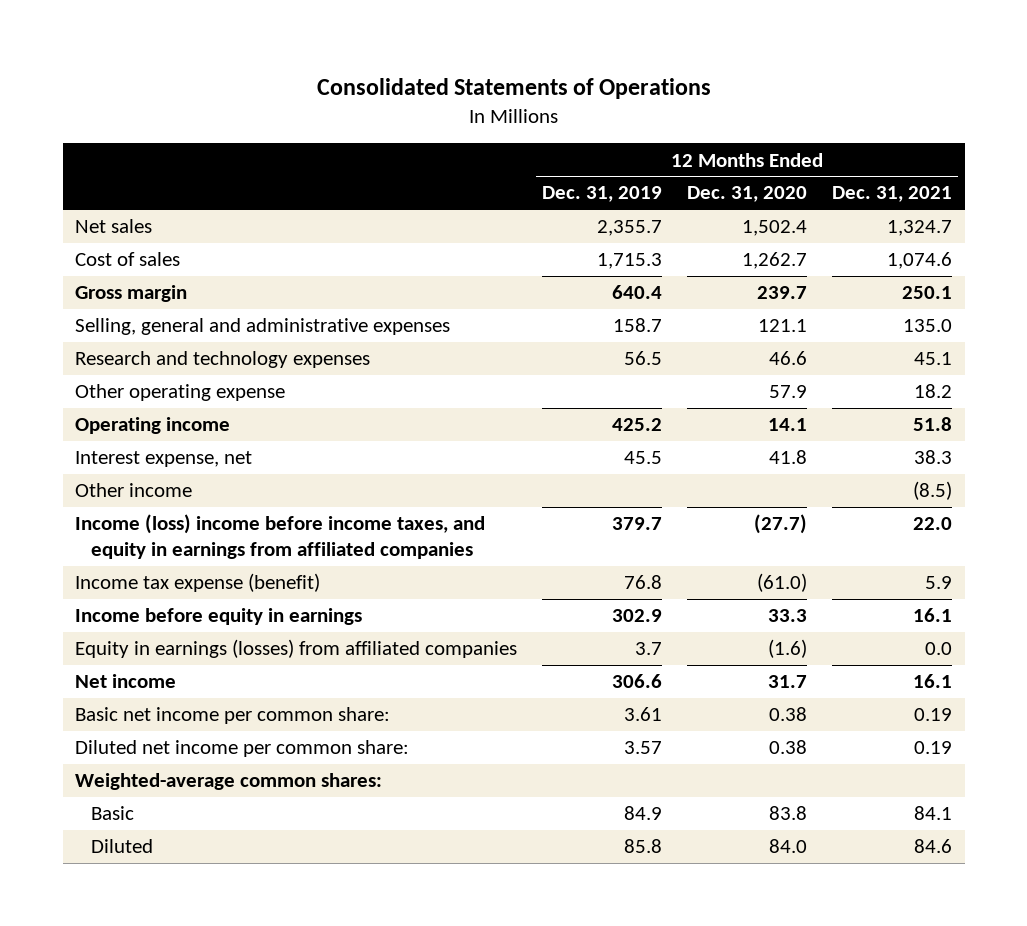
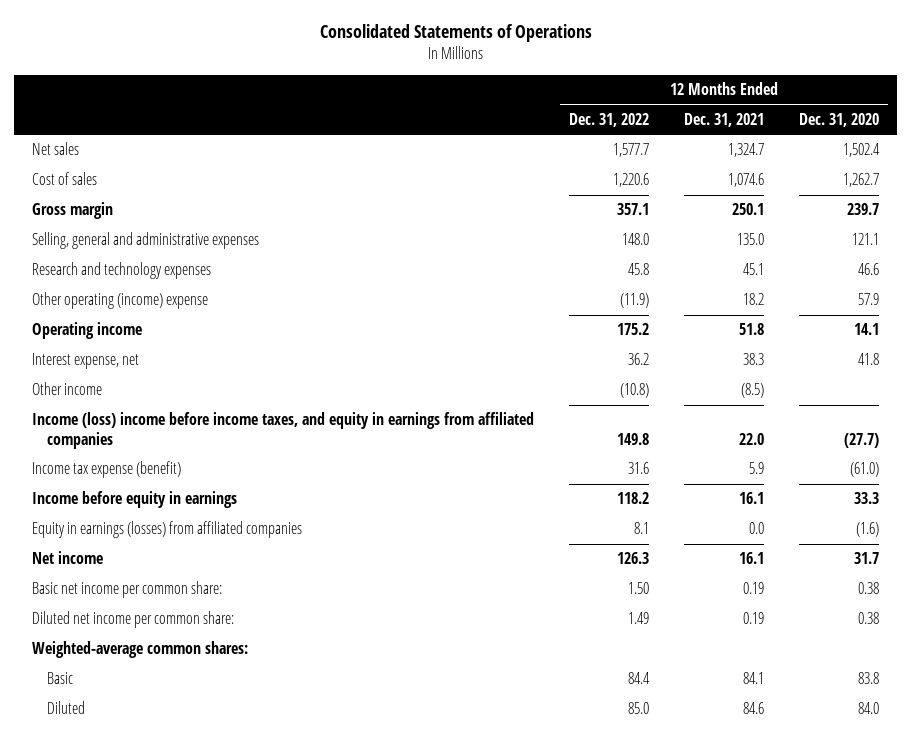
[542,186,663,203] Dec. 31, 2019 -> none
none -> [569,112,650,127] Dec. 31, 2022
[75,384,286,402] Other operating expense -> [31,292,208,310] Other operating (income) expense

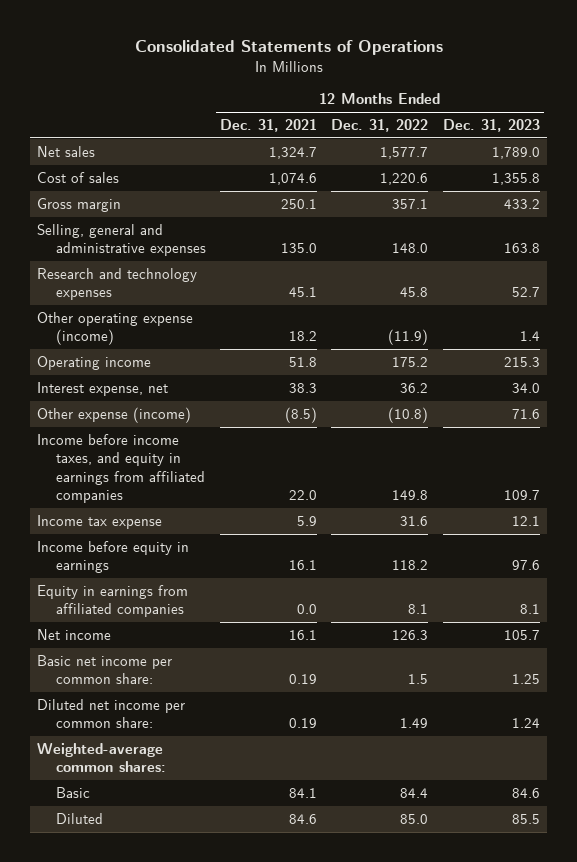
[799,112,880,127] Dec. 31, 2020 -> none
none -> [442,118,540,132] Dec. 31, 2023
[31,292,208,310] Other operating (income) expense -> [37,311,194,346] Other operating expense (income)
[31,382,102,396] Other income -> [37,406,192,423] Other expense (income)
[31,412,534,450] Income (loss) income before income taxes, and equity in earnings from affiliated companies -> [37,433,205,504] Income before income taxes, and equity in earnings from affiliated companies
[31,461,181,479] Income tax expense (benefit) -> [37,514,163,529] Income tax expense
[31,521,302,539] Equity in earnings (losses) from affiliated companies -> [37,584,189,618] Equity in earnings from affiliated companies
[628,582,650,595] 1.50 -> [408,674,429,685] 1.5

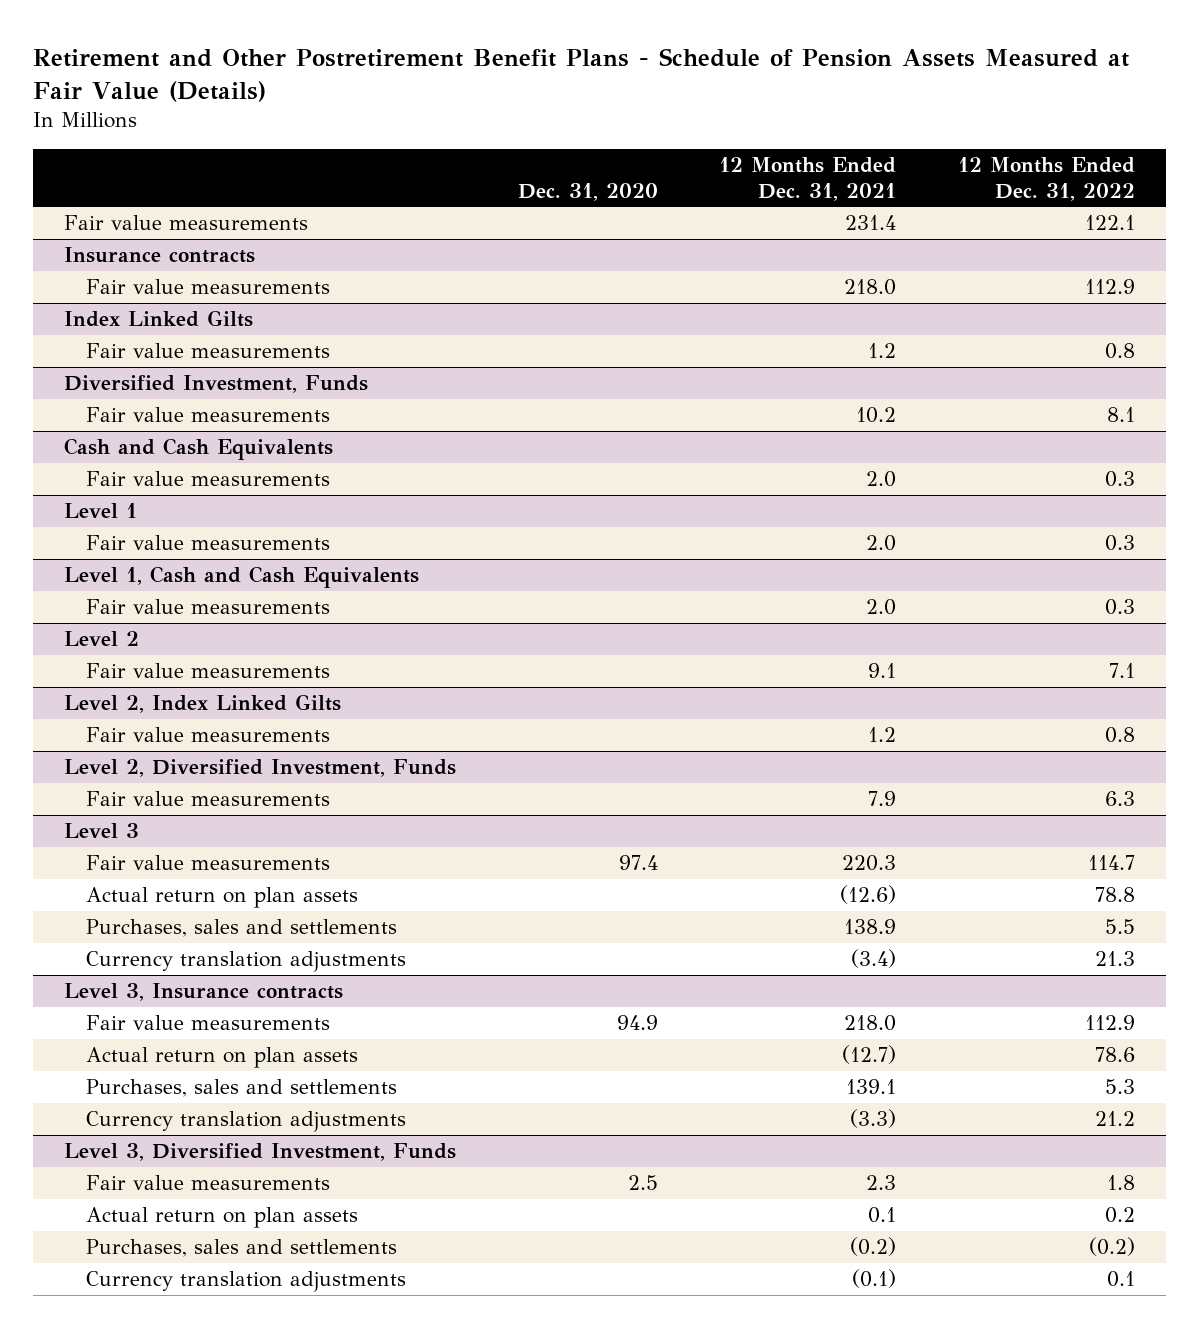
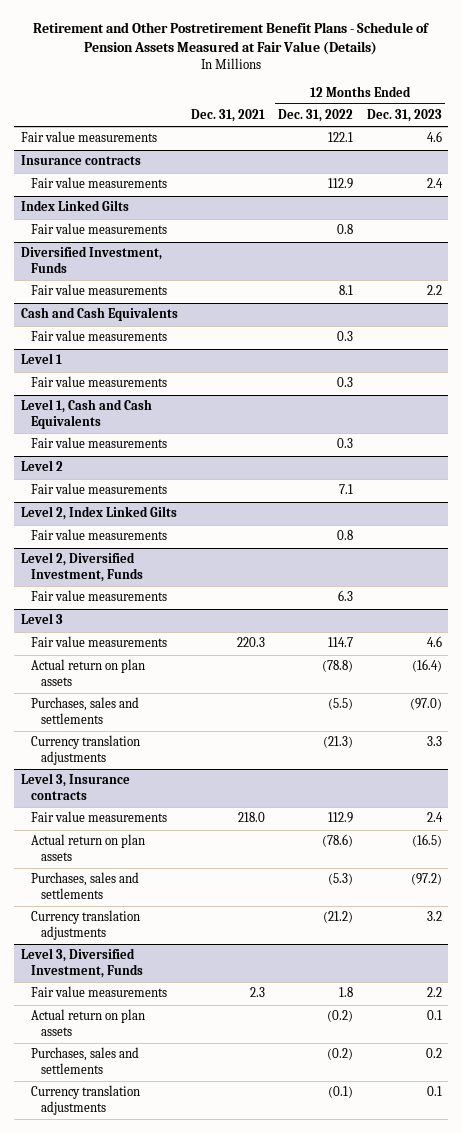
[517,182,658,201] Dec. 31, 2020 -> none
[719,156,897,201] 12 Months Ended Dec. 31, 2021 -> none
none -> [191,109,266,123] Dec. 31, 2021
none -> [366,109,442,123] Dec. 31, 2023
[1095,887,1136,903] 78.8 -> [322,660,354,673] (78.8)
[1105,919,1136,935] 5.5 -> [328,698,354,711] (5.5)
[1095,951,1136,967] 21.3 -> [323,736,354,749] (21.3)
[1095,1047,1136,1063] 78.6 -> [322,834,354,848] (78.6)
[1105,1079,1136,1095] 5.3 -> [328,873,354,886] (5.3)
[1095,1111,1136,1127] 21.2 -> [323,911,354,924] (21.2)
[1105,1207,1136,1224] 0.2 -> [327,1010,354,1023] (0.2)
[1107,1271,1136,1288] 0.1 -> [328,1086,354,1099] (0.1)

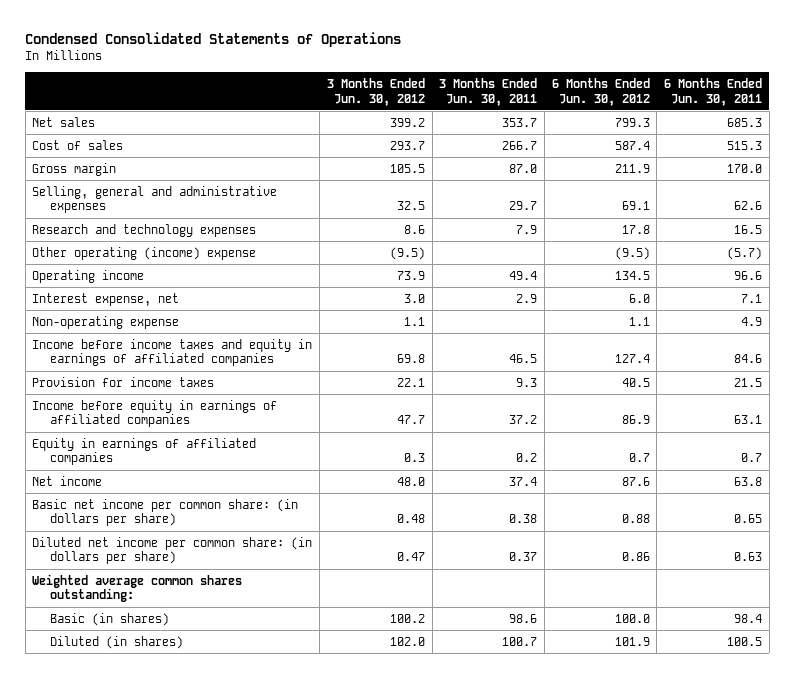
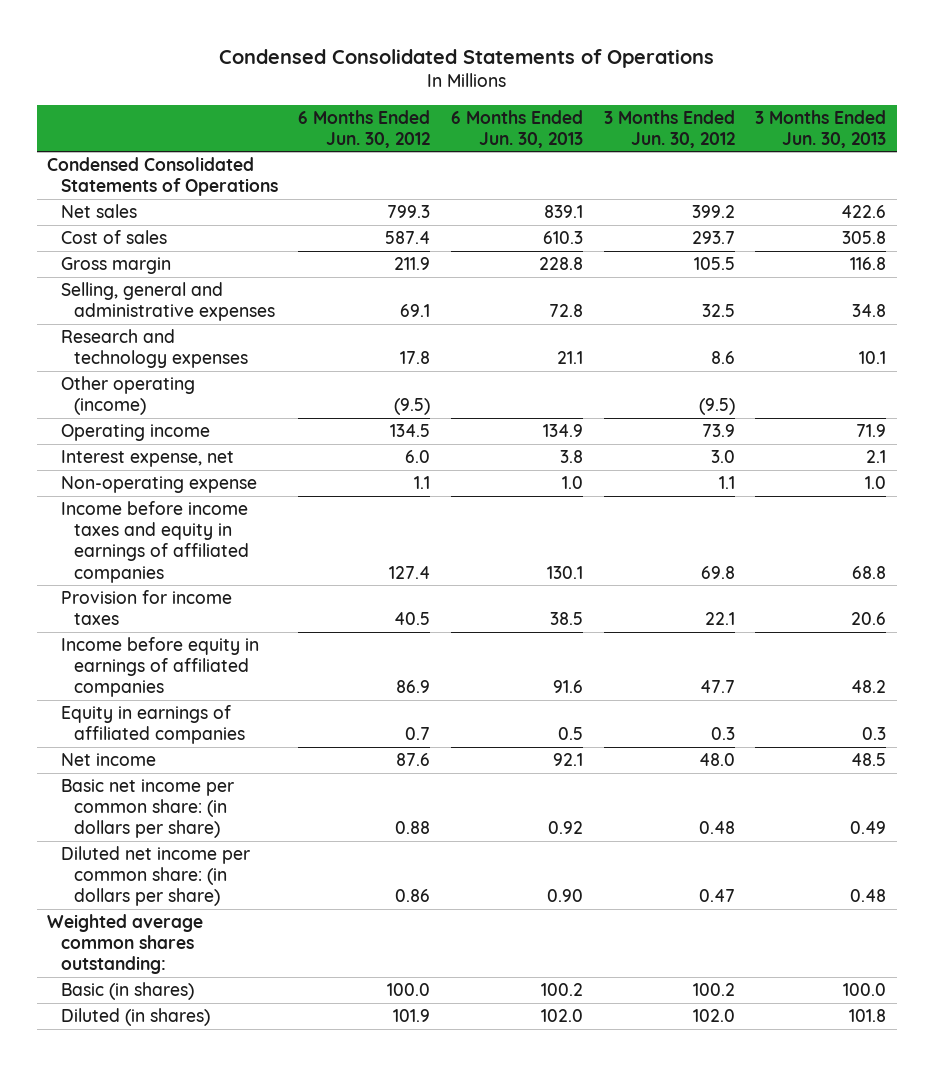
[439,78,538,106] 3 Months Ended Jun. 30, 2011 -> none
[664,78,763,106] 6 Months Ended Jun. 30, 2011 -> none
none -> [451,109,584,148] 6 Months Ended Jun. 30, 2013
none -> [755,109,887,148] 3 Months Ended Jun. 30, 2013
none -> [47,157,278,197] Condensed Consolidated Statements of Operations
[32,246,257,260] Other operating (income) expense -> [60,376,195,416] Other operating (income)

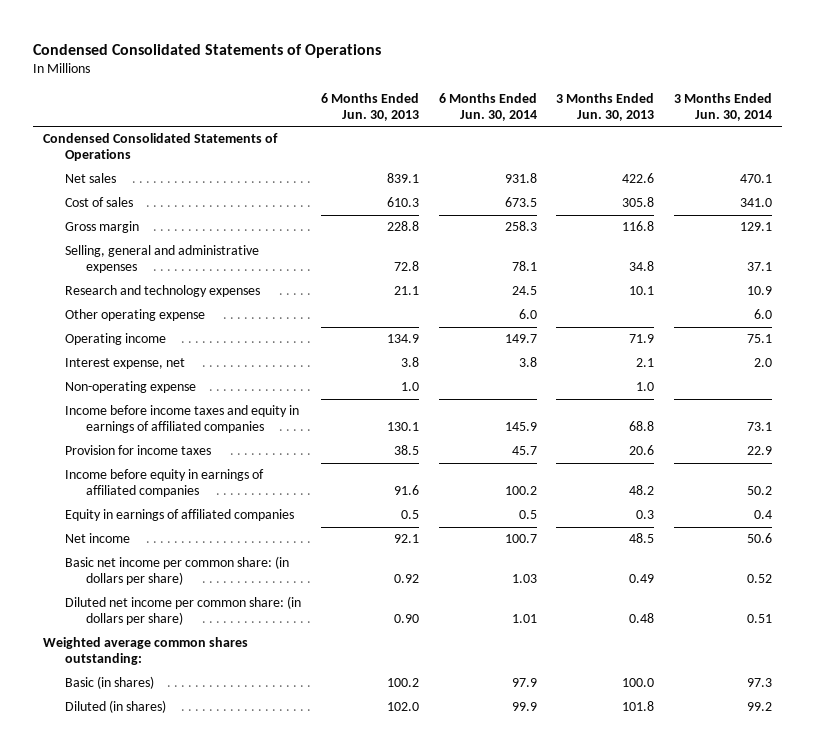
[298,109,431,148] 6 Months Ended Jun. 30, 2012 -> none
[603,109,735,148] 3 Months Ended Jun. 30, 2012 -> none
none -> [438,92,537,121] 6 Months Ended Jun. 30, 2014
none -> [674,92,773,121] 3 Months Ended Jun. 30, 2014
[60,376,195,416] Other operating (income) -> [64,309,205,322] Other operating expense

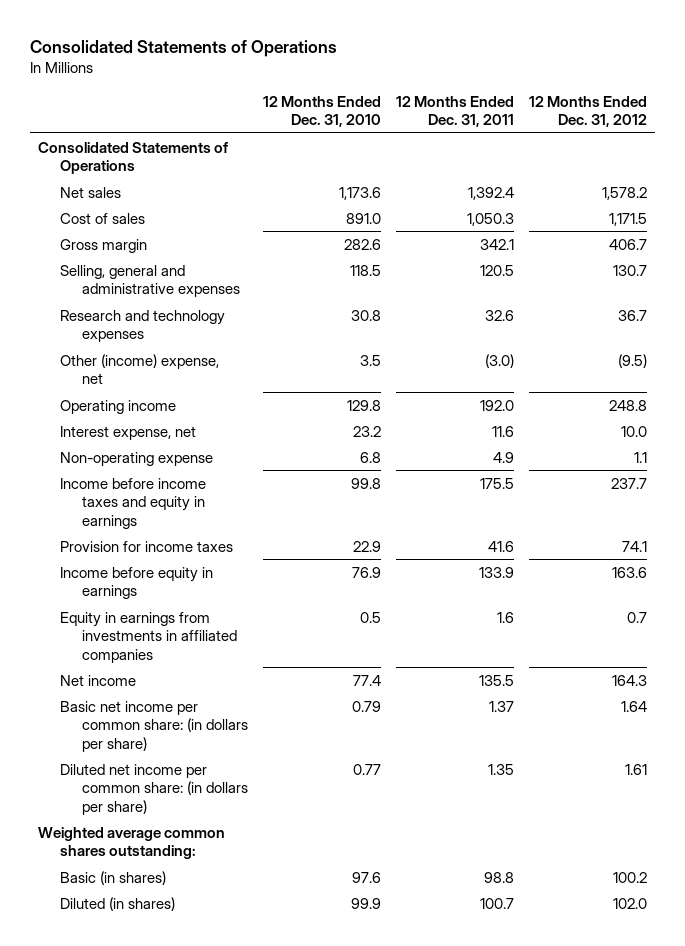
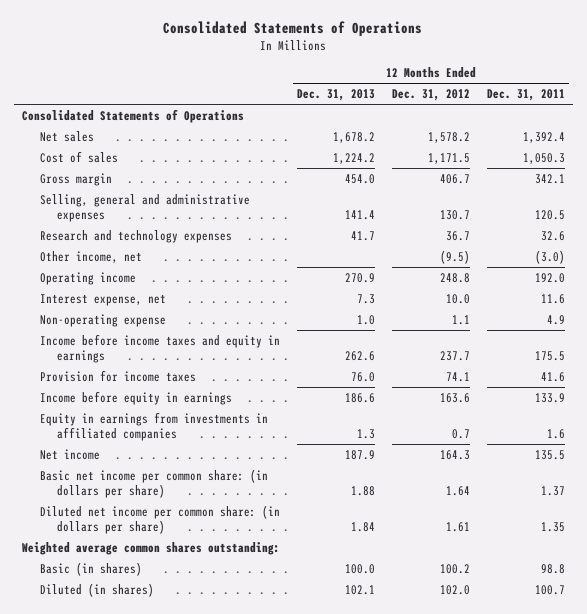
[263,95,382,128] 12 Months Ended Dec. 31, 2010 -> none
none -> [297,89,376,102] Dec. 31, 2013
[59,353,219,385] Other (income) expense, net -> [39,250,142,263] Other income, net

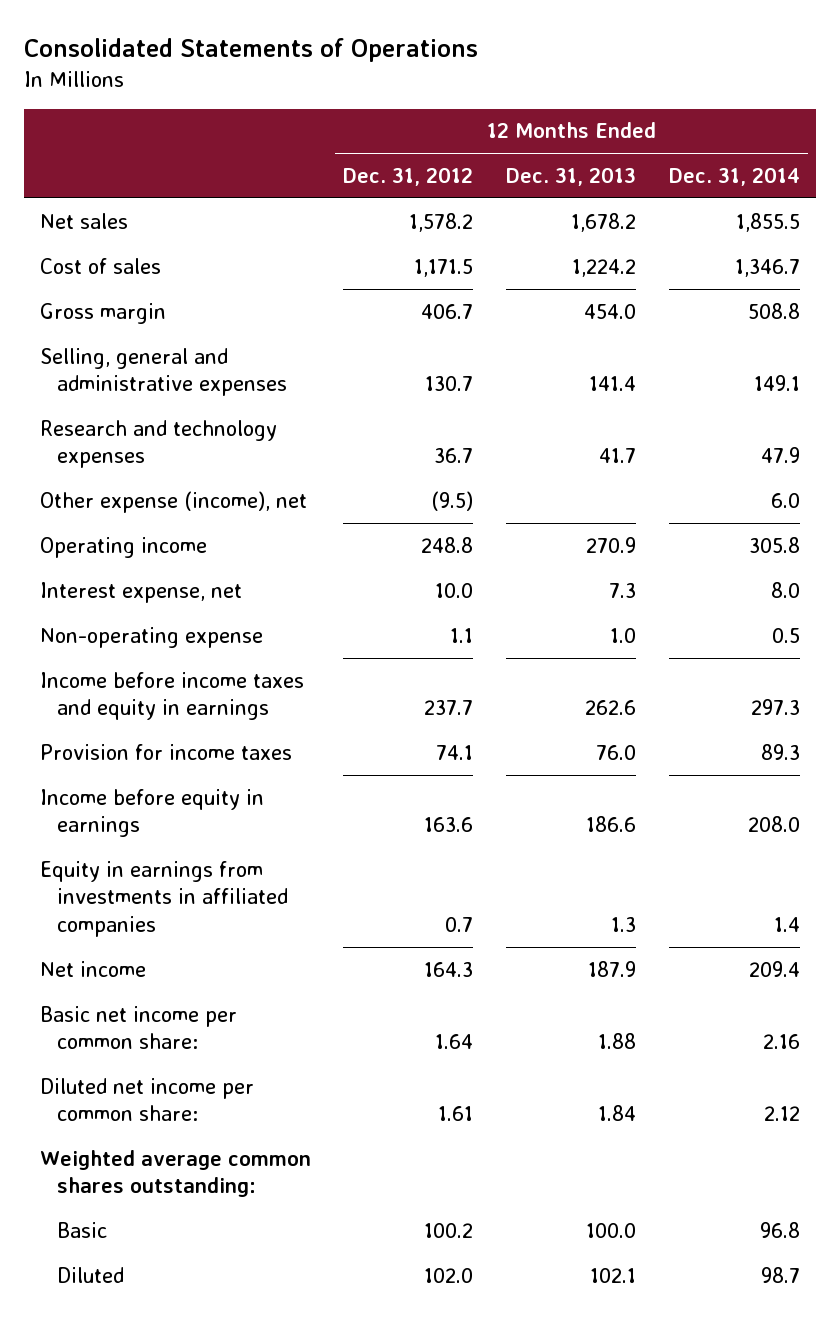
[486,89,565,102] Dec. 31, 2011 -> none
none -> [668,166,800,186] Dec. 31, 2014
[22,108,245,123] Consolidated Statements of Operations -> none
[39,250,142,263] Other income, net -> [39,490,307,513] Other expense (income), net
[39,468,268,498] Basic net income per common share: (in dollars per share) -> [39,1005,237,1050] Basic net income per common share:
[39,504,280,534] Diluted net income per common share: (in dollars per share) -> [39,1077,254,1122] Diluted net income per common share:
[39,561,142,576] Basic (in shares) -> [56,1221,107,1238] Basic
[39,582,154,597] Diluted (in shares) -> [56,1266,124,1283] Diluted

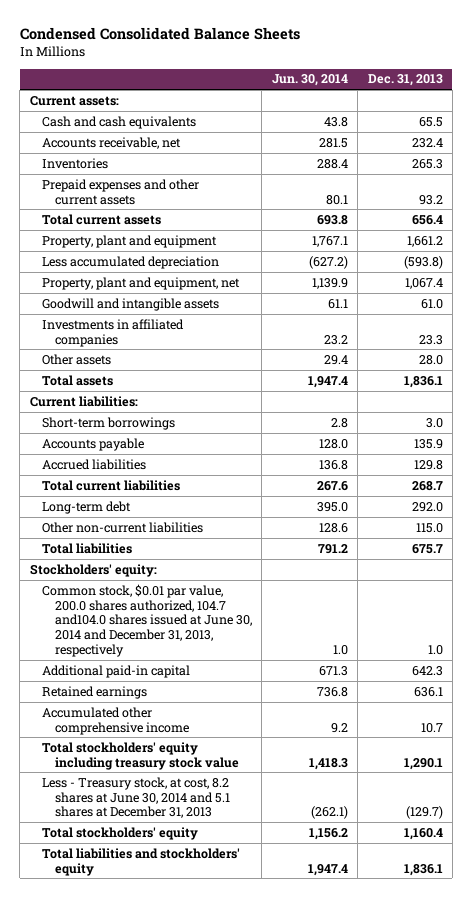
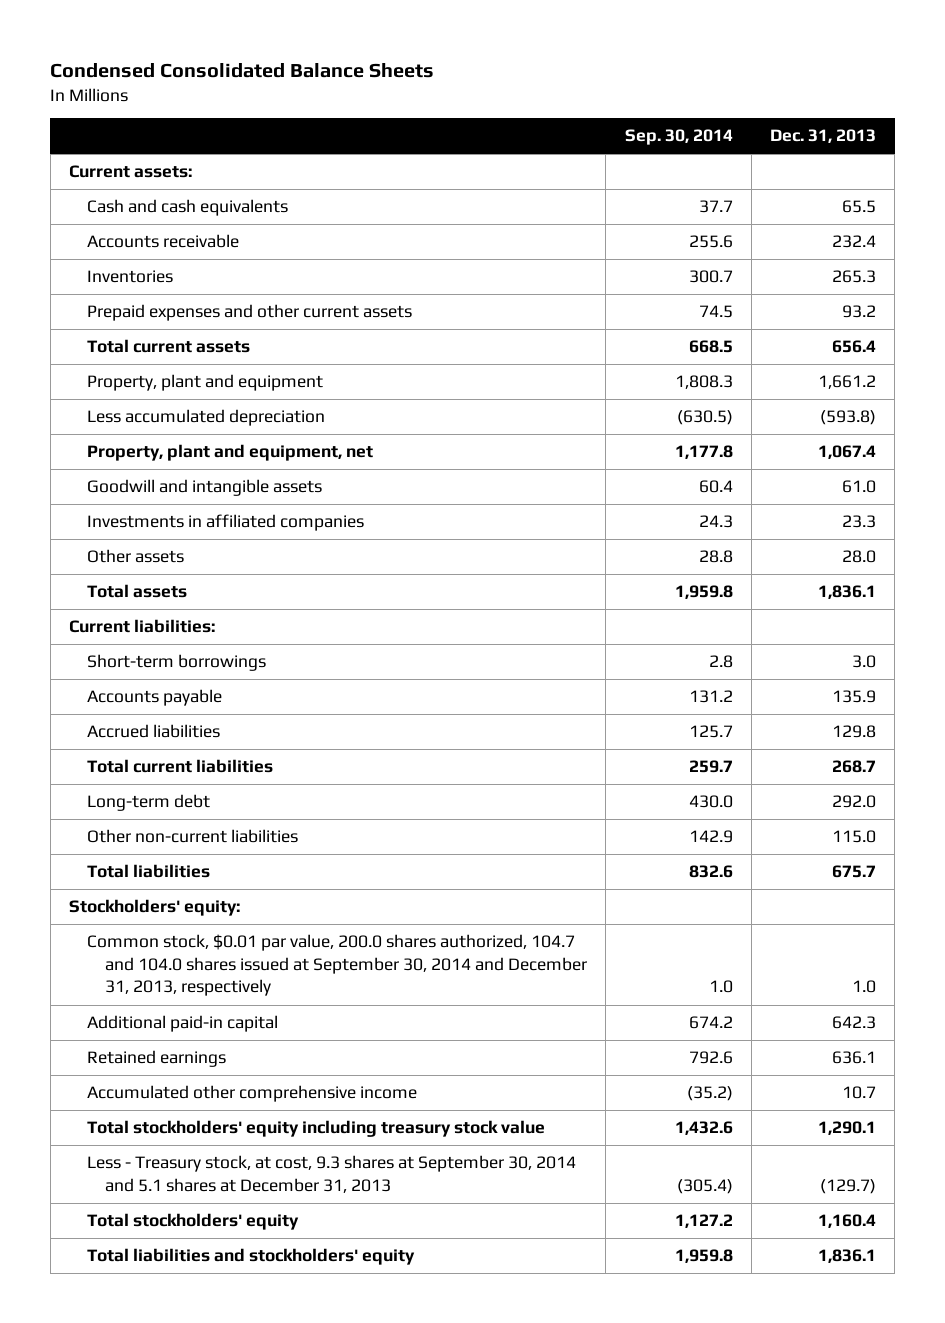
[271,74,348,87] Jun. 30, 2014 -> none
none -> [624,129,733,146] Sep. 30, 2014
[42,136,182,149] Accounts receivable, net -> [87,234,240,249] Accounts receivable
[42,583,252,657] Common stock, $0.01 par value, 200.0 shares authorized, 104.7 and104.0 shares issued at June 30, 2014 and December 31, 2013, respectively -> [87,934,588,997] Common stock, $0.01 par value, 200.0 shares authorized, 104.7 and 104.0 shares issued at September 30, 2014 and December 31, 2013, respectively
[42,776,230,819] Less - Treasury stock, at cost, 8.2 shares at June 30, 2014 and 5.1 shares at December 31, 2013 -> [87,1155,577,1193] Less - Treasury stock, at cost, 9.3 shares at September 30, 2014 and 5.1 shares at December 31, 2013

